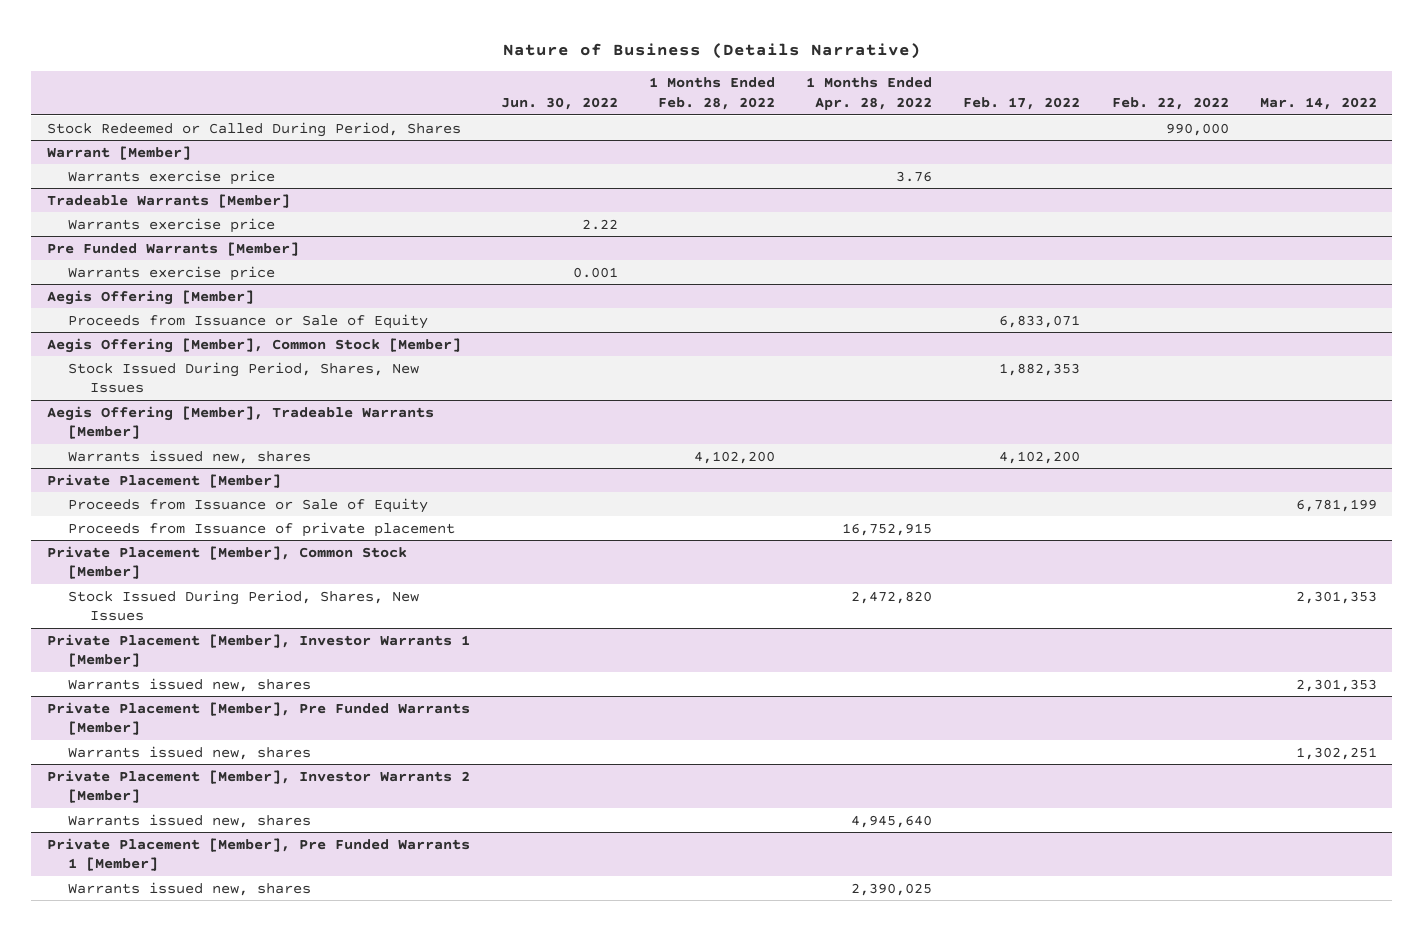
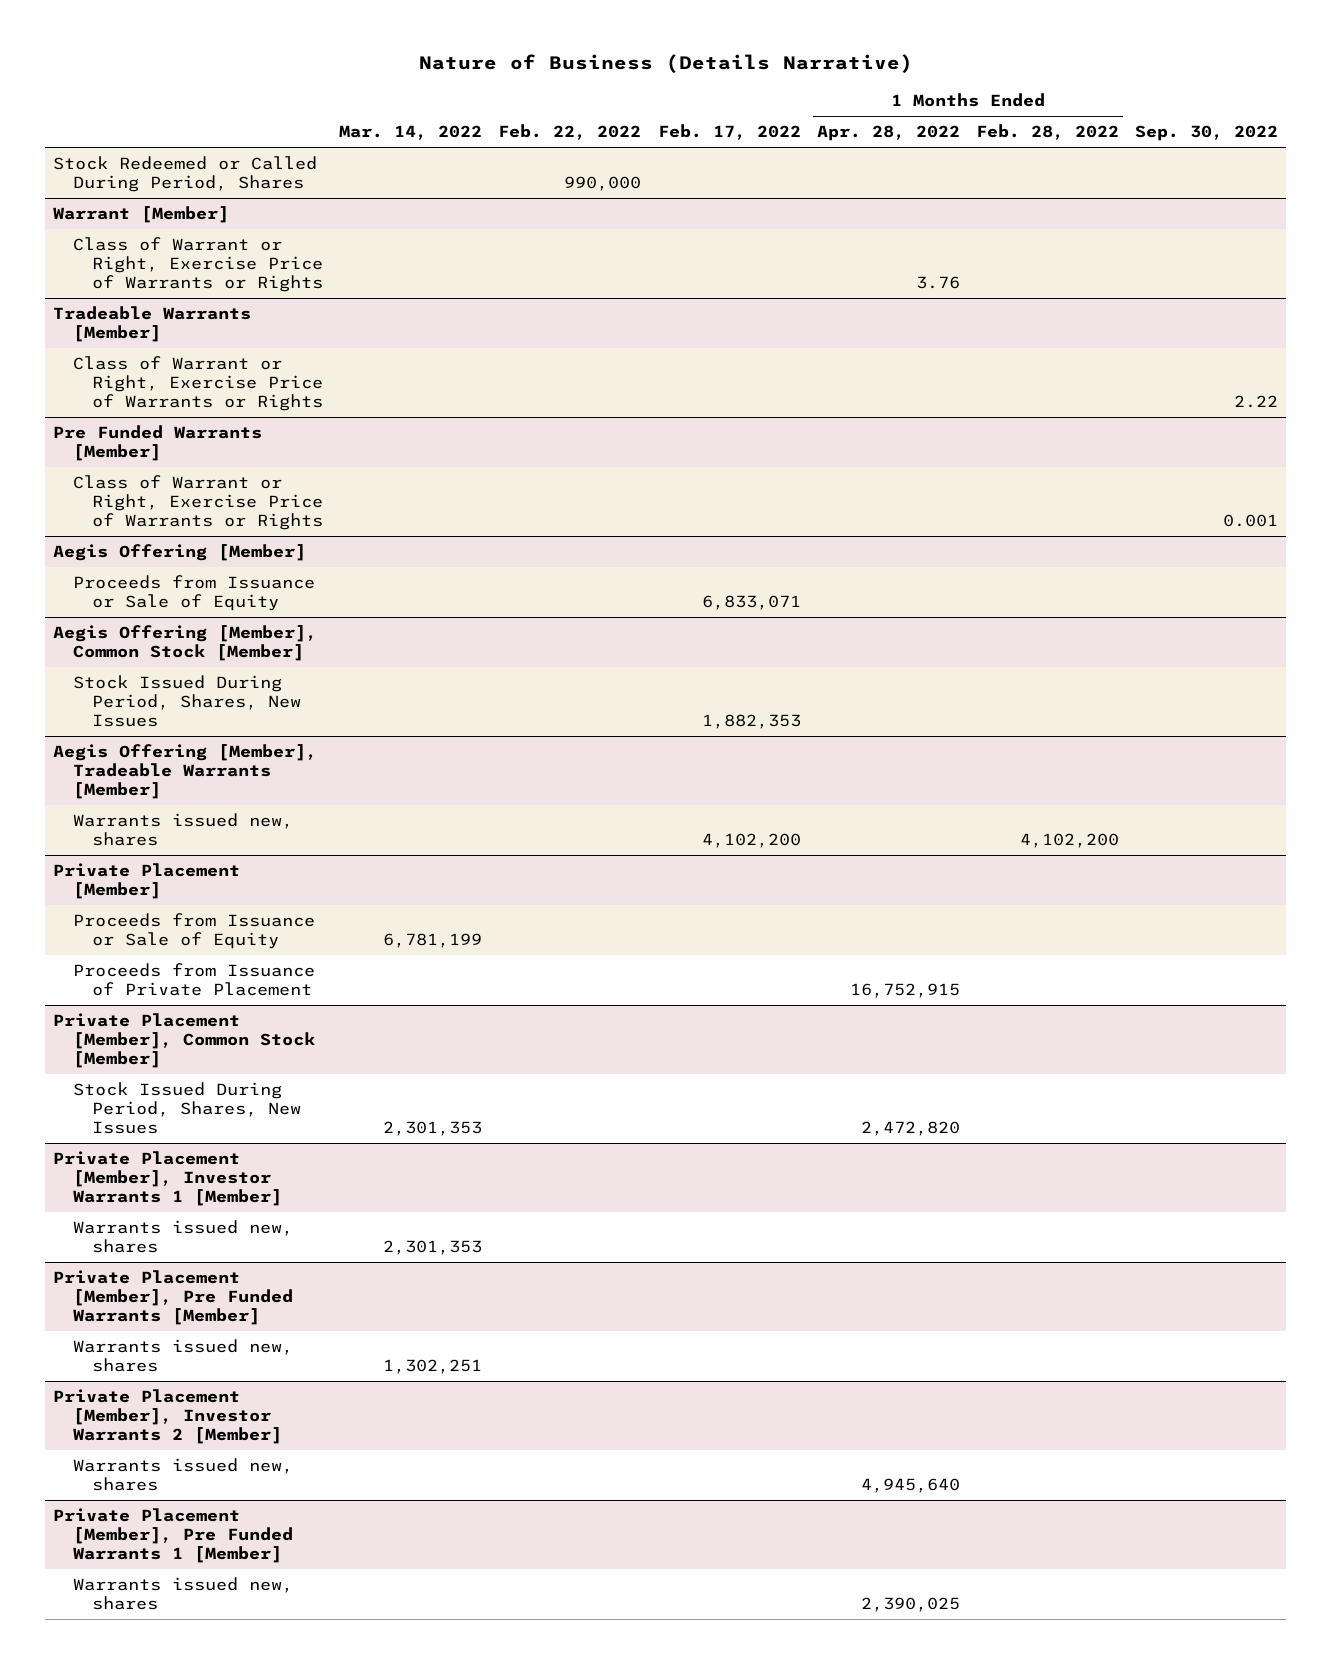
[501,96,619,110] Jun. 30, 2022 -> none
none -> [1135,125,1279,142] Sep. 30, 2022
[68,169,276,185] Warrants exercise price -> [72,237,324,292] Class of Warrant or Right, Exercise Price of Warrants or Rights
[68,217,276,233] Warrants exercise price -> [72,356,324,411] Class of Warrant or Right, Exercise Price of Warrants or Rights
[68,265,276,281] Warrants exercise price -> [72,475,324,530] Class of Warrant or Right, Exercise Price of Warrants or Rights
[68,521,456,537] Proceeds from Issuance of private placement -> [72,963,315,996] Proceeds from Issuance of Private Placement

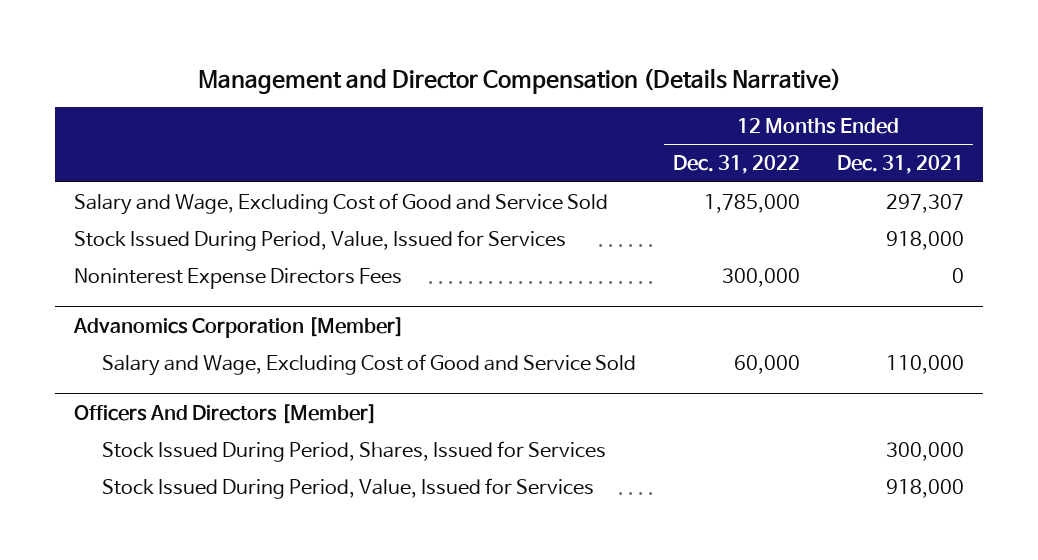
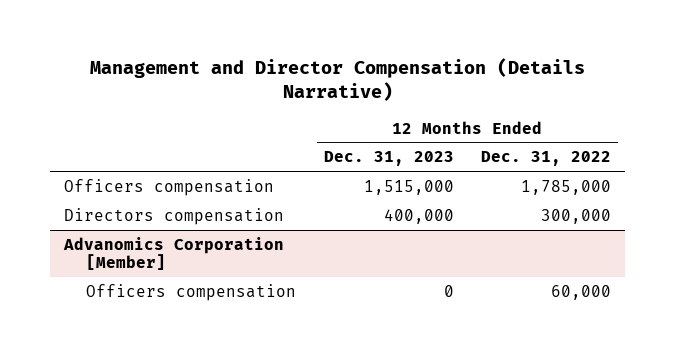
[837,155,965,175] Dec. 31, 2021 -> none
none -> [323,151,454,167] Dec. 31, 2023
[73,230,566,252] Stock Issued During Period, Value, Issued for Services -> none
[73,193,608,216] Salary and Wage, Excluding Cost of Good and Service Sold -> [64,178,275,196] Officers compensation
[73,268,402,290] Noninterest Expense Directors Fees -> [64,207,285,225] Directors compensation
[73,403,377,424] Officers And Directors [Member] -> none
[101,441,606,463] Stock Issued During Period, Shares, Issued for Services -> none
[101,478,594,500] Stock Issued During Period, Value, Issued for Services -> none
[101,354,636,377] Salary and Wage, Excluding Cost of Good and Service Sold -> [86,283,297,301] Officers compensation

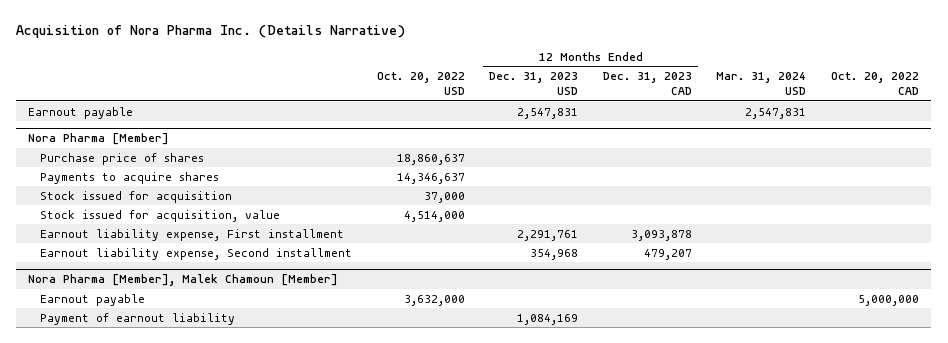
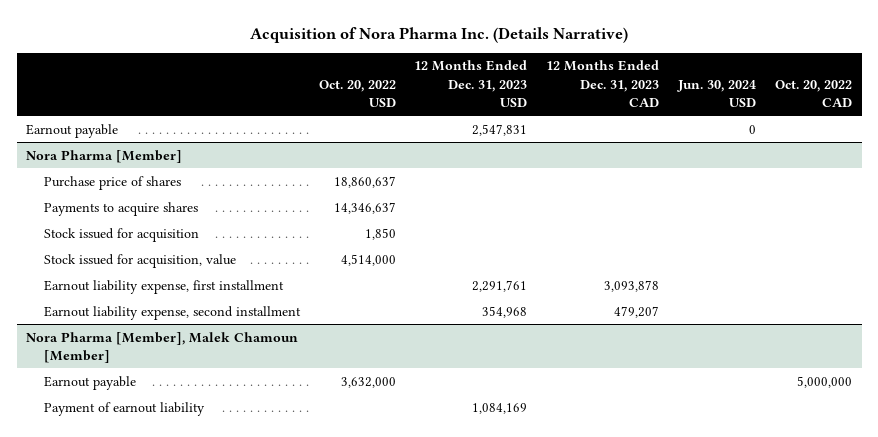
[716,72,807,96] Mar. 31, 2024 USD -> none
none -> [677,79,757,108] Jun. 30, 2024 USD
[423,191,465,203] 37,000 -> [364,227,396,240] 1,850
[40,228,345,241] Earnout liability expense, First installment -> [43,279,284,294] Earnout liability expense, first installment
[40,247,353,260] Earnout liability expense, Second installment -> [43,305,301,320] Earnout liability expense, second installment

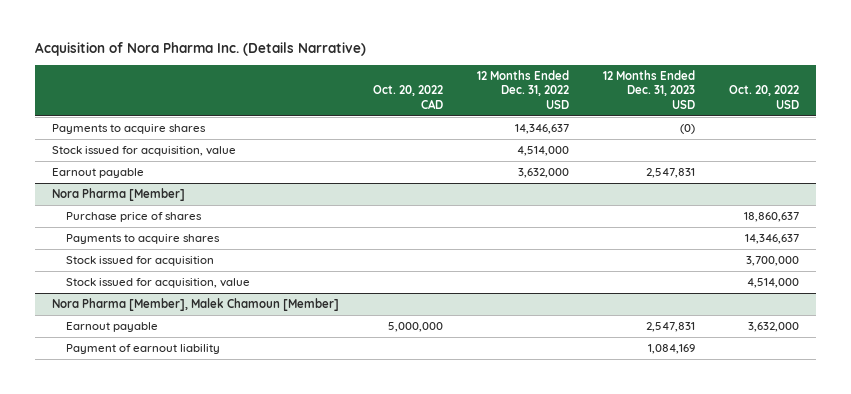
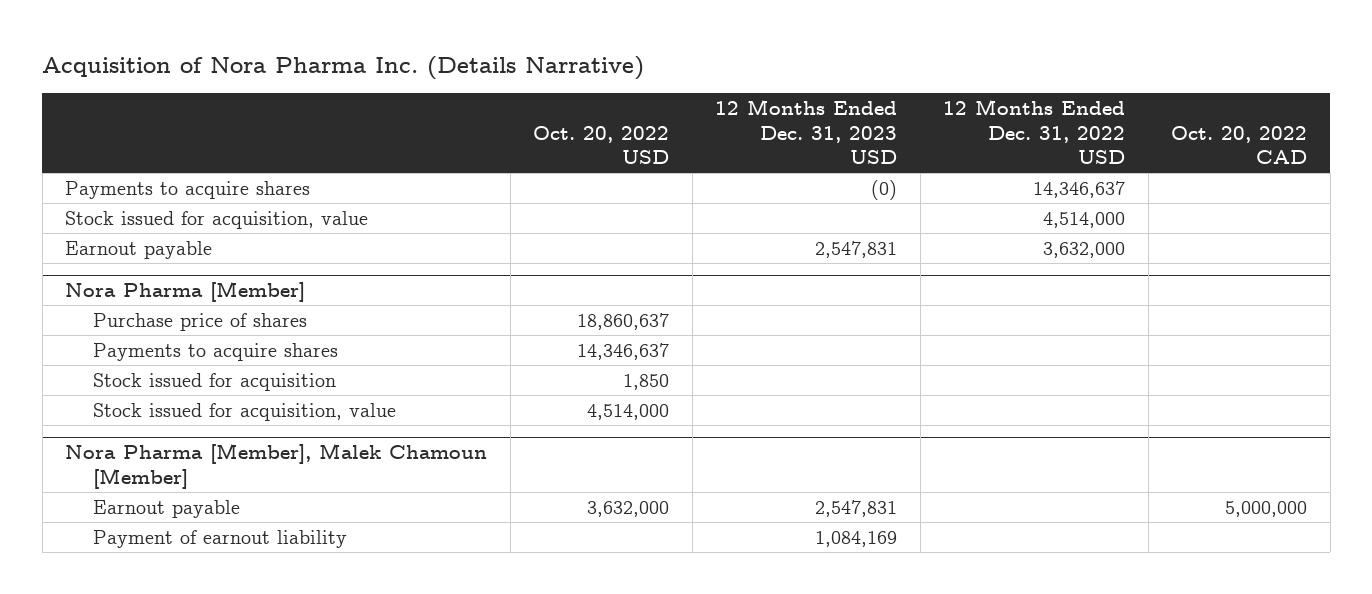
[745,256,799,267] 3,700,000 -> [623,373,670,390] 1,850

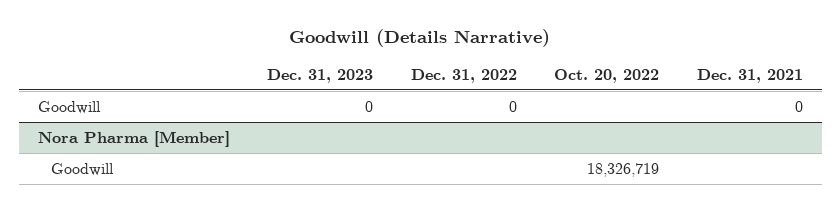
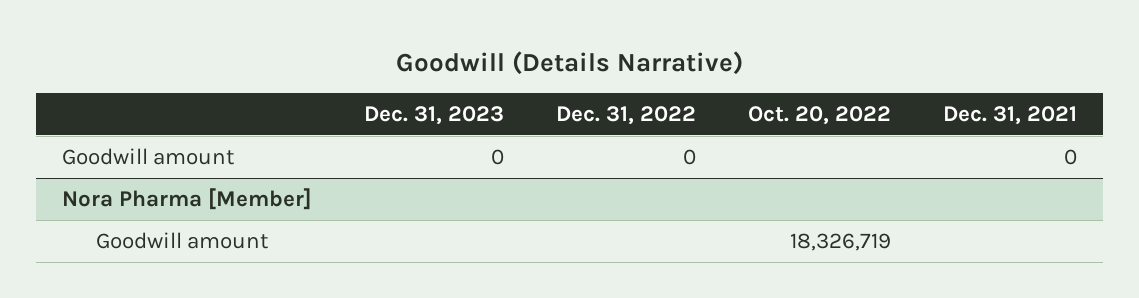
[37,100,101,114] Goodwill -> [61,147,234,165] Goodwill amount
[50,162,114,176] Goodwill -> [96,231,269,249] Goodwill amount

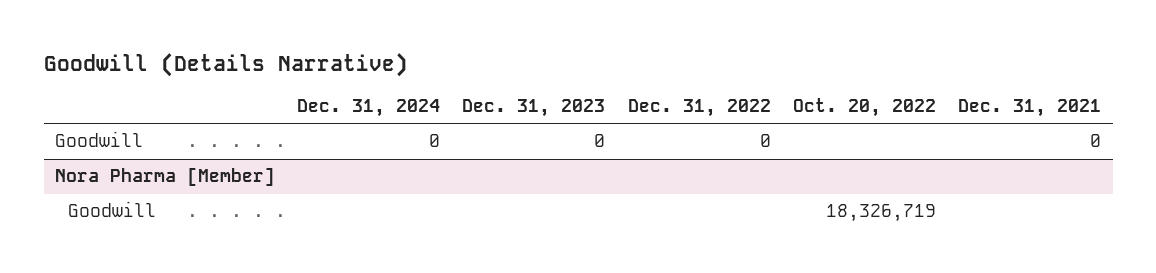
none -> [297,99,441,118] Dec. 31, 2024
[61,147,234,165] Goodwill amount -> [54,131,143,148] Goodwill
[96,231,269,249] Goodwill amount -> [68,201,157,218] Goodwill

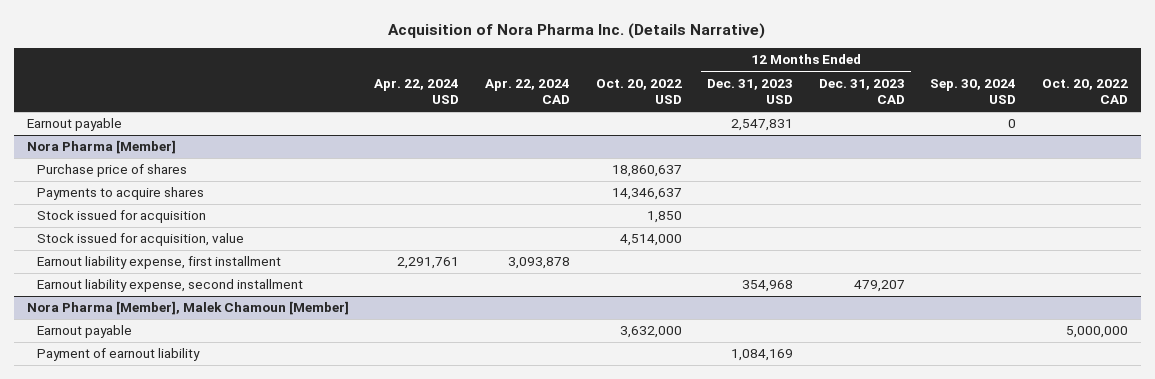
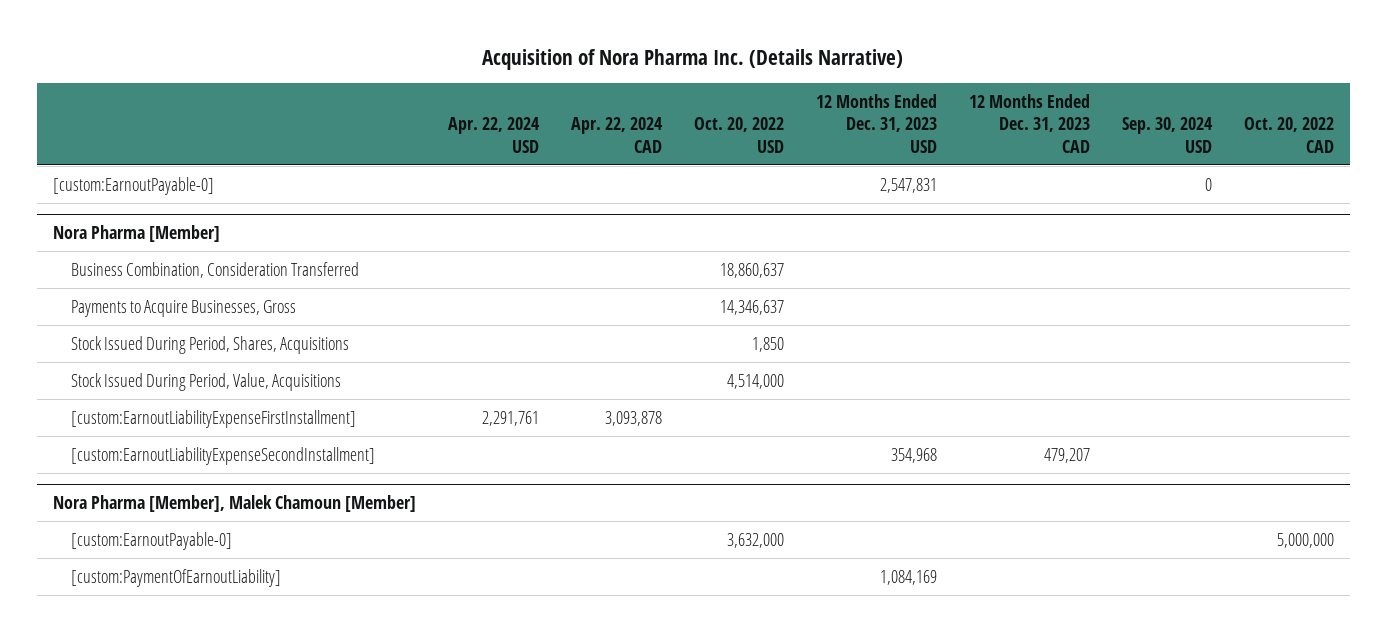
[26,118,122,132] Earnout payable -> [52,176,214,195] [custom:EarnoutPayable-0]
[36,164,187,178] Purchase price of shares -> [71,261,360,278] Business Combination, Consideration Transferred
[36,187,204,201] Payments to acquire shares -> [71,299,297,317] Payments to Acquire Businesses, Gross
[36,210,206,224] Stock issued for acquisition -> [71,335,350,354] Stock Issued During Period, Shares, Acquisitions
[36,233,244,247] Stock issued for acquisition, value -> [71,372,342,391] Stock Issued During Period, Value, Acquisitions
[36,256,281,270] Earnout liability expense, first installment -> [71,409,357,428] [custom:EarnoutLiabilityExpenseFirstInstallment]
[36,279,303,293] Earnout liability expense, second installment -> [71,446,376,465] [custom:EarnoutLiabilityExpenseSecondInstallment]
[36,325,132,339] Earnout payable -> [71,531,233,550] [custom:EarnoutPayable-0]
[36,348,200,362] Payment of earnout liability -> [71,568,282,587] [custom:PaymentOfEarnoutLiability]

